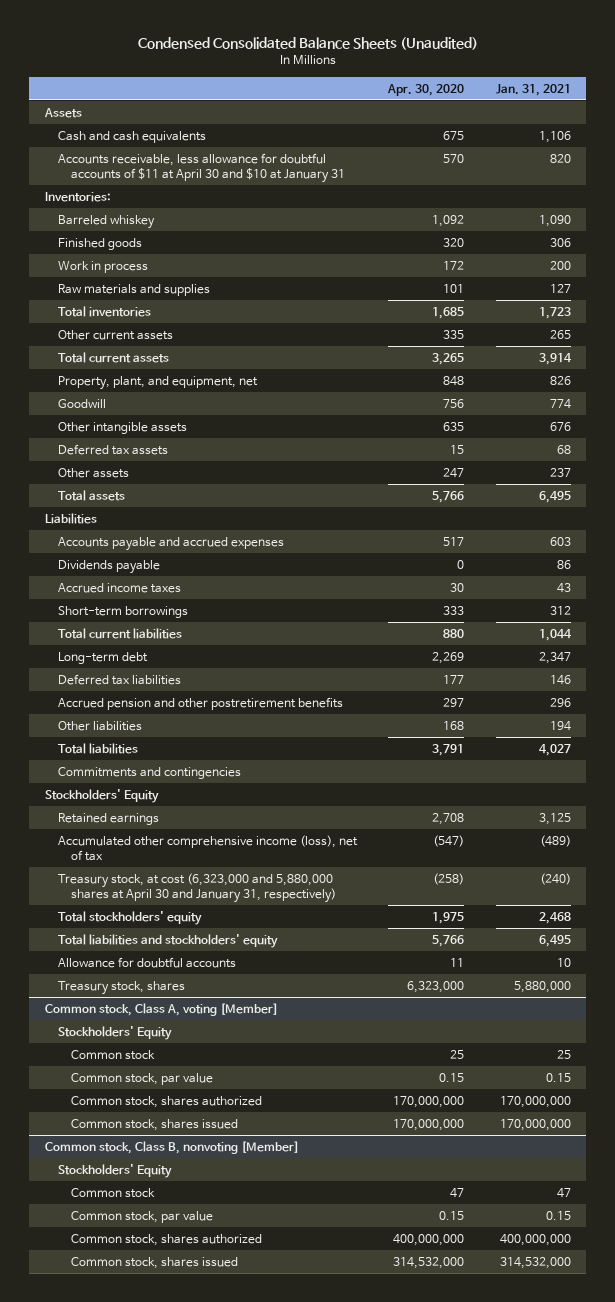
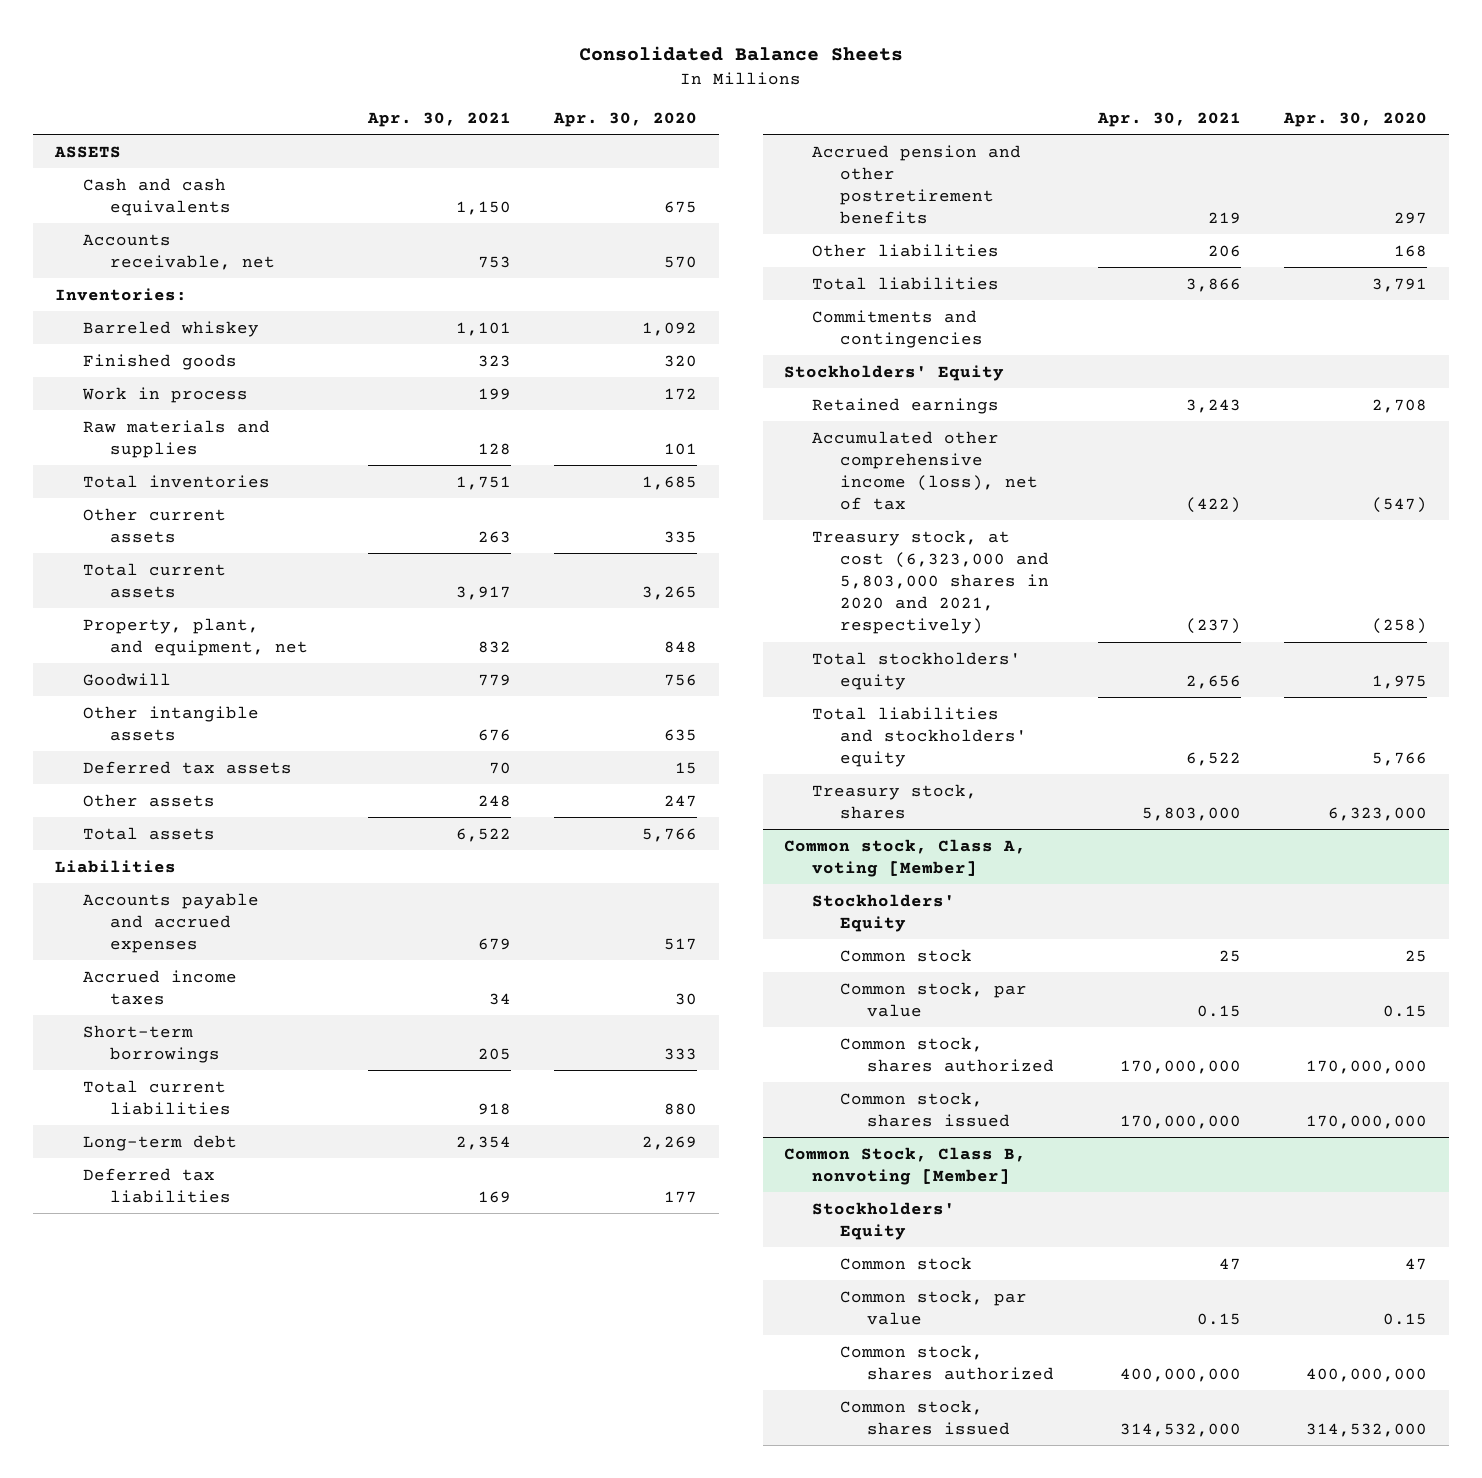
[137,36,478,50] Condensed Consolidated Balance Sheets (Unaudited) -> [578,46,903,62] Consolidated Balance Sheets
[495,83,571,96] Jan. 31, 2021 -> none
none -> [367,111,512,127] Apr. 30, 2021
[43,107,82,118] Assets -> [53,145,121,158] ASSETS
[58,152,346,184] Accounts receivable, less allowance for doubtful accounts of $11 at April 30 and $10 at January 31 -> [82,233,276,270] Accounts receivable, net
[58,559,161,574] Dividends payable -> none
[58,872,337,904] Treasury stock, at cost (6,323,000 and 5,880,000 shares at April 30 and January 31, respectively) -> [812,529,1049,634] Treasury stock, at cost (6,323,000 and 5,803,000 shares in 2020 and 2021, respectively)
[58,956,237,968] Allowance for doubtful accounts -> none
[44,1140,299,1154] Common stock, Class B, nonvoting [Member] -> [784,1146,1027,1185] Common Stock, Class B, nonvoting [Member]

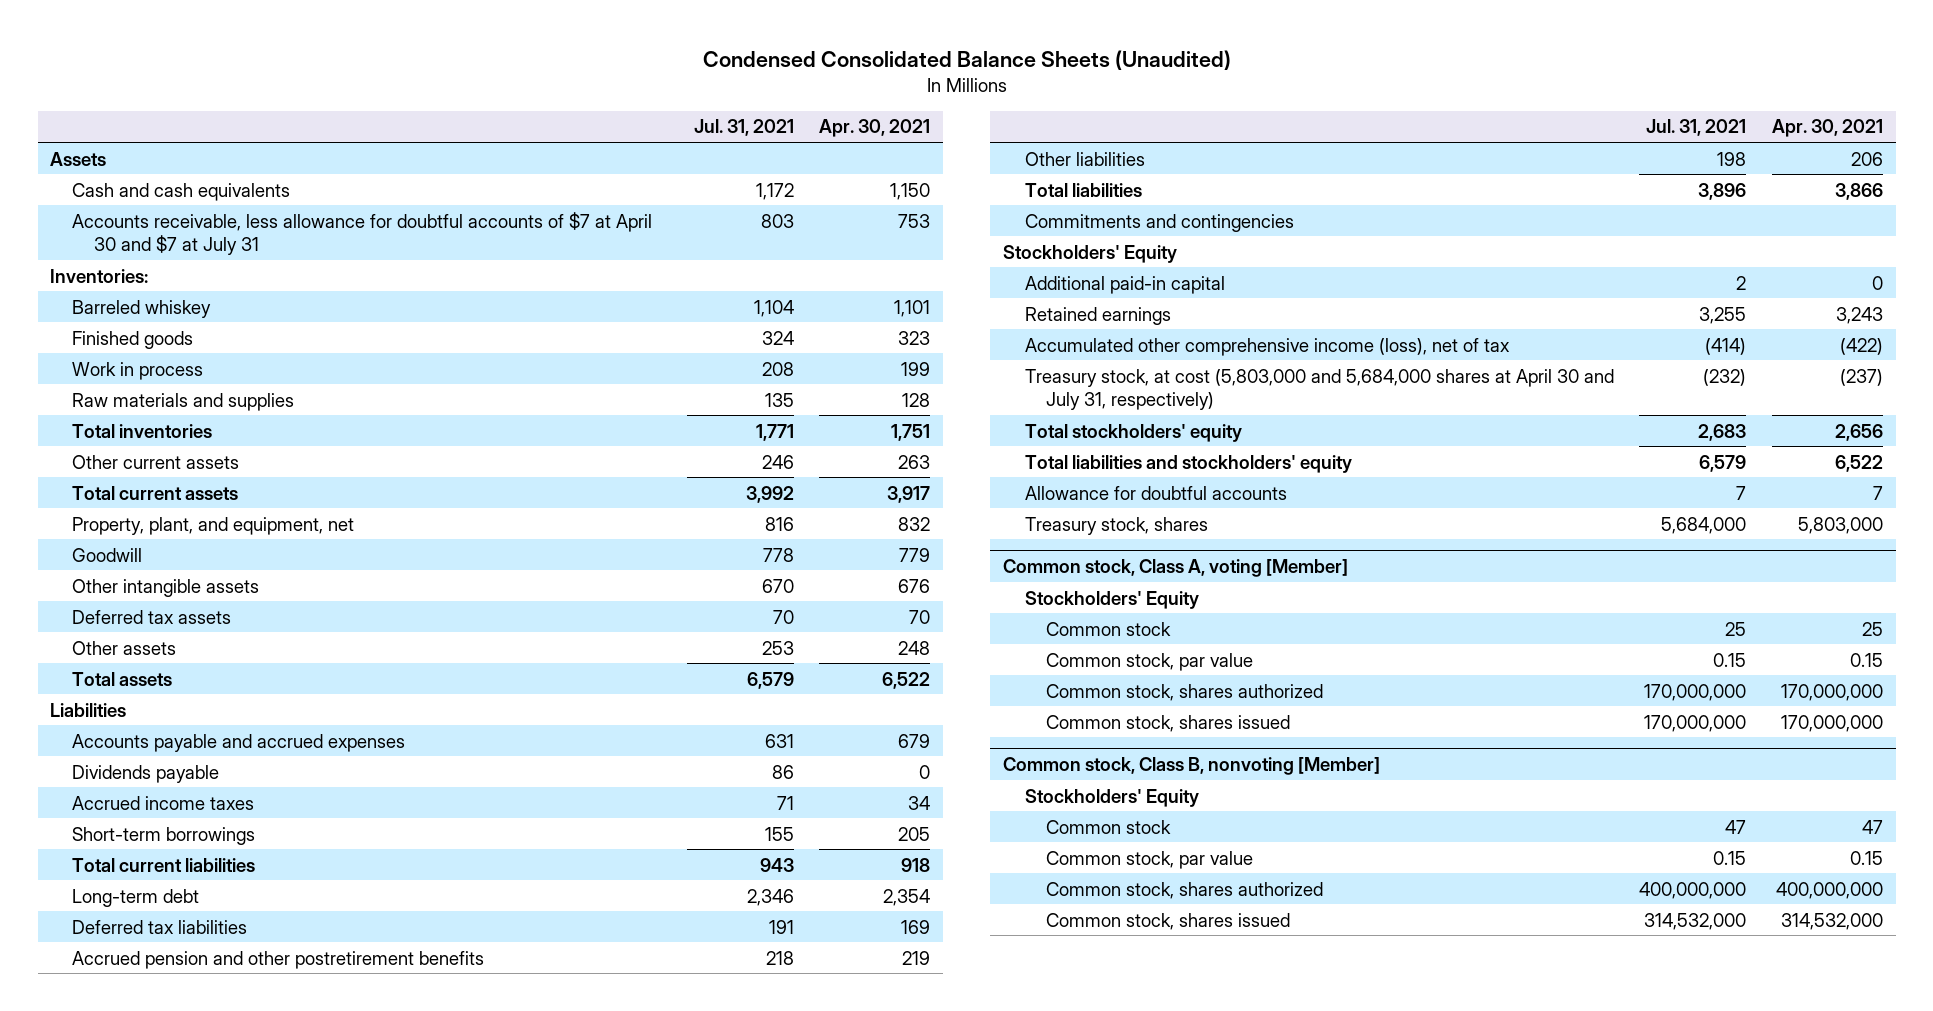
[578,46,903,62] Consolidated Balance Sheets -> [702,49,1231,70] Condensed Consolidated Balance Sheets (Unaudited)
[553,111,698,127] Apr. 30, 2020 -> none
none -> [693,119,794,137] Jul. 31, 2021
[53,145,121,158] ASSETS -> [50,151,107,166] Assets
[82,233,276,270] Accounts receivable, net -> [72,211,653,256] Accounts receivable, less allowance for doubtful accounts of $7 at April 30 and $7 at July 31
none -> [72,764,220,783] Dividends payable
none -> [1024,275,1225,294] Additional paid-in capital
[812,529,1049,634] Treasury stock, at cost (6,323,000 and 5,803,000 shares in 2020 and 2021, respectively) -> [1024,368,1614,411] Treasury stock, at cost (5,803,000 and 5,684,000 shares at April 30 and July 31, respectively)
none -> [1024,485,1287,500] Allowance for doubtful accounts
[784,1146,1027,1185] Common Stock, Class B, nonvoting [Member] -> [1003,757,1381,776] Common stock, Class B, nonvoting [Member]

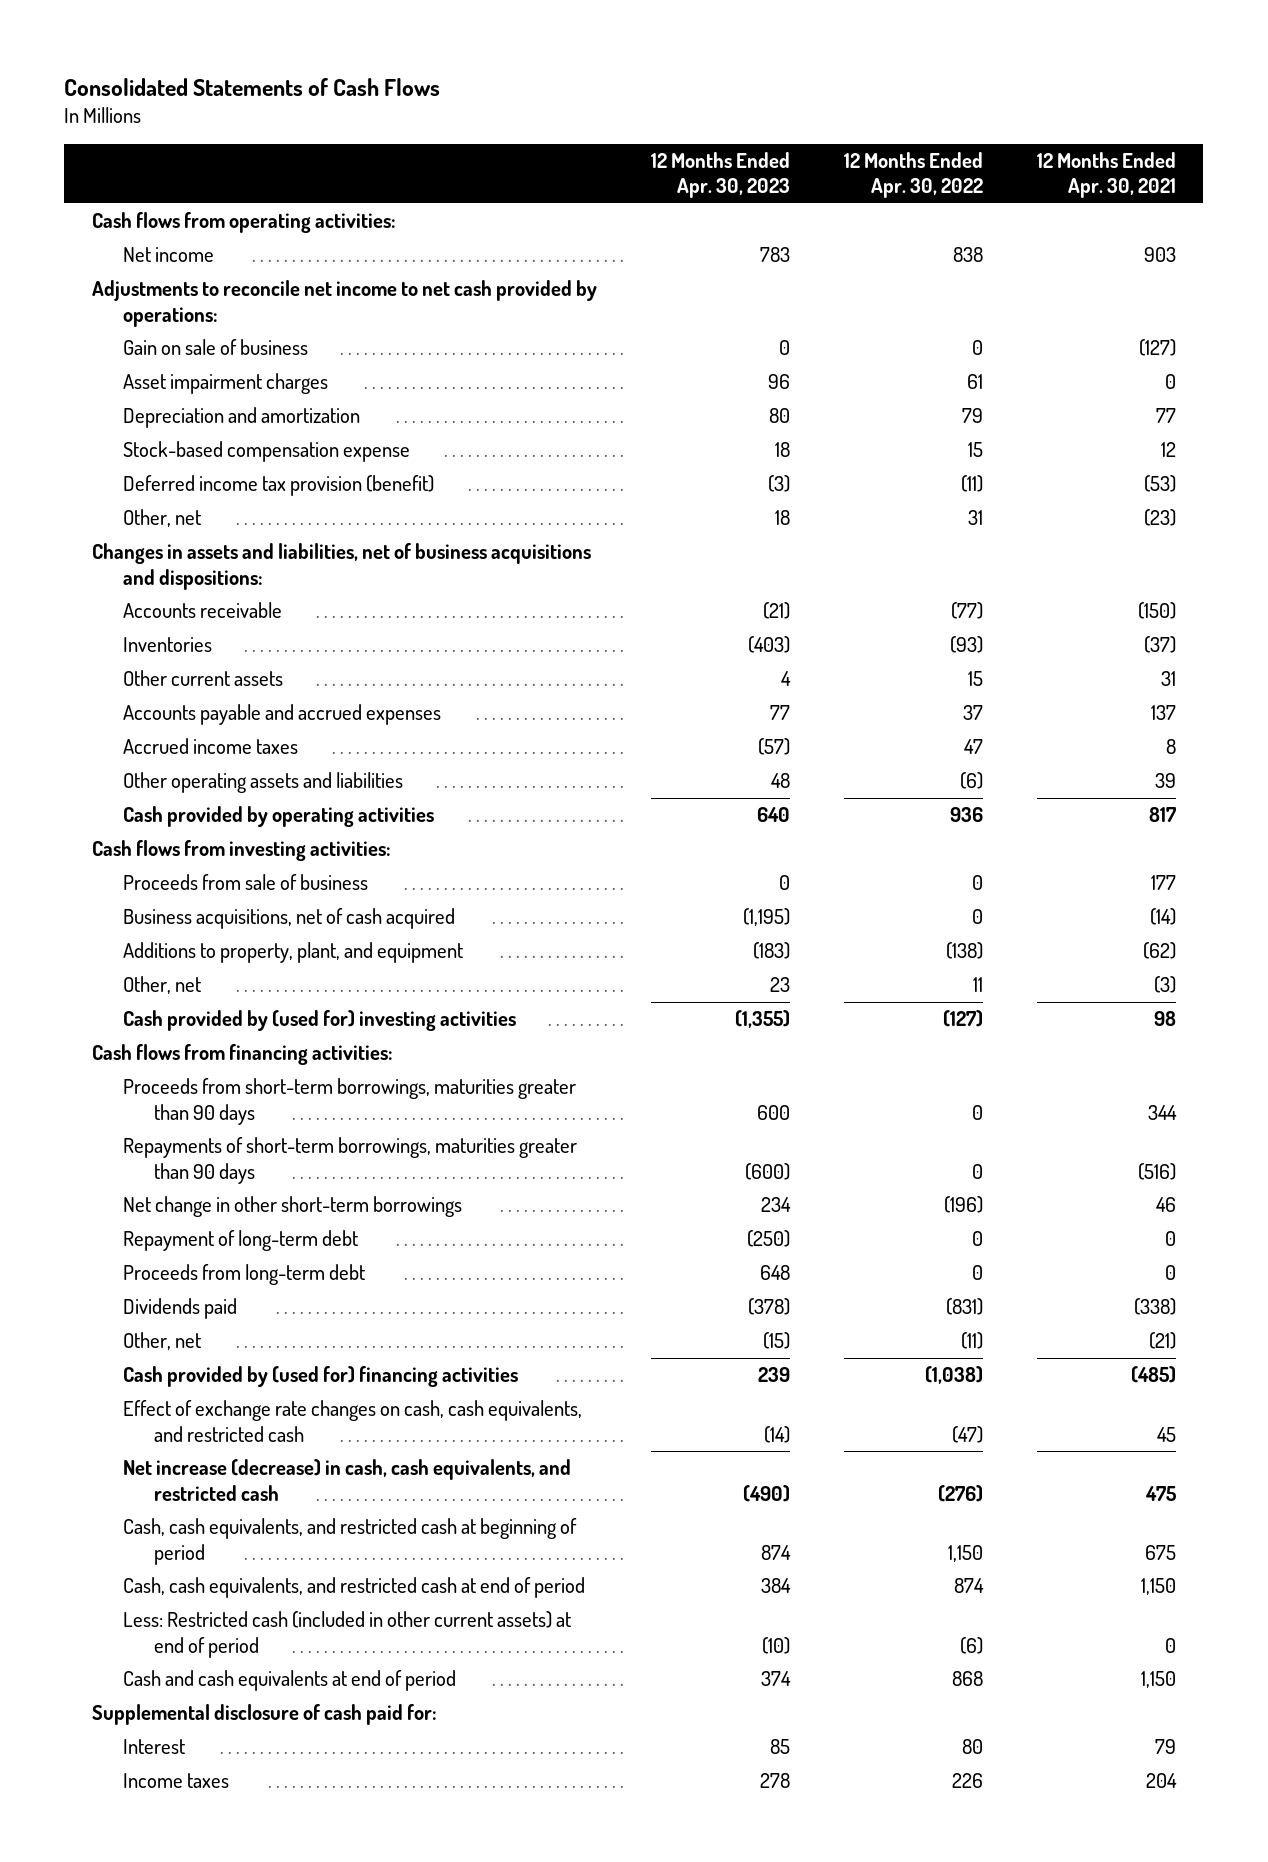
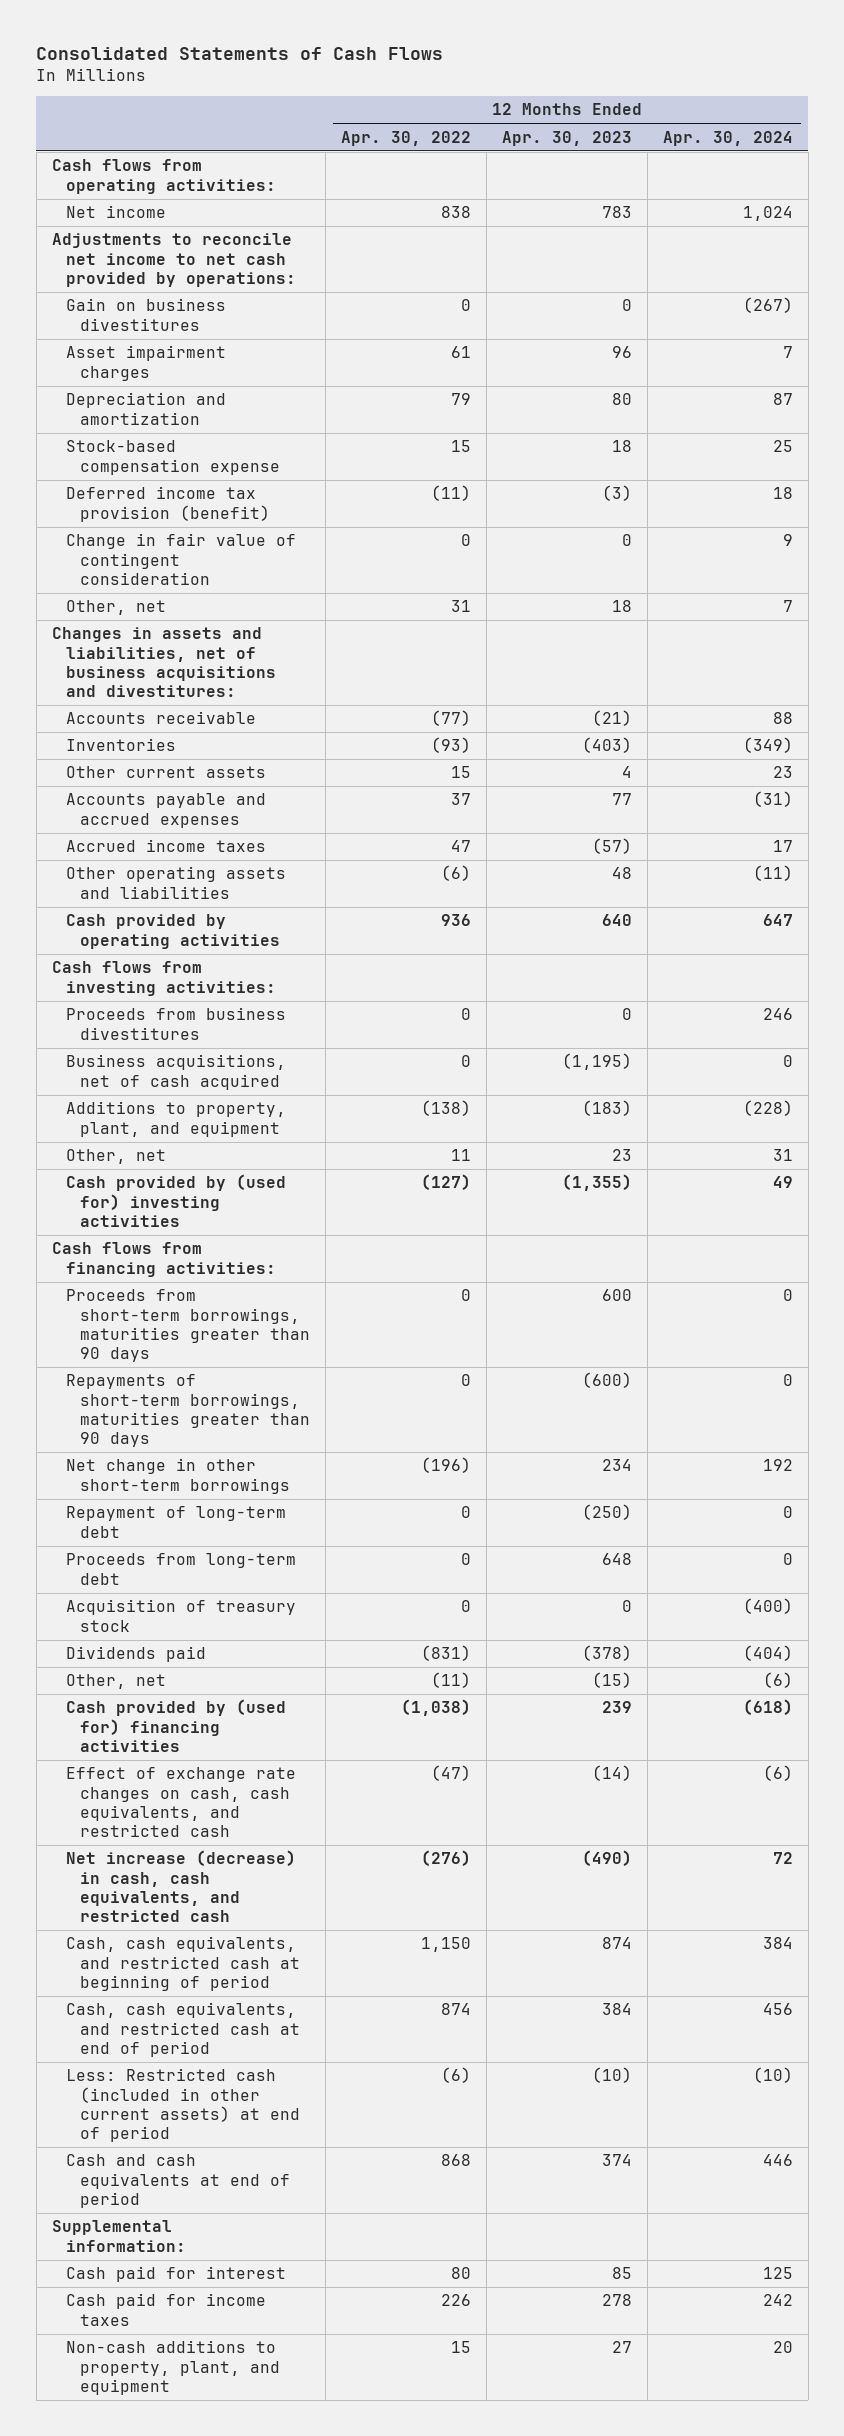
[1037,151,1177,199] 12 Months Ended Apr. 30, 2021 -> none
none -> [662,130,793,146] Apr. 30, 2024
[122,339,308,356] Gain on sale of business -> [65,298,226,331] Gain on business divestitures
none -> [65,533,296,585] Change in fair value of contingent consideration
[91,543,591,590] Changes in assets and liabilities, net of business acquisitions and dispositions: -> [51,627,276,697] Changes in assets and liabilities, net of business acquisitions and divestitures:
[122,874,368,891] Proceeds from sale of business -> [65,1007,286,1040] Proceeds from business divestitures
none -> [65,1599,296,1632] Acquisition of treasury stock
[91,1704,437,1726] Supplemental disclosure of cash paid for: -> [51,2220,186,2252] Supplemental information:
[122,1739,185,1755] Interest -> [65,2266,286,2283] Cash paid for interest
[122,1773,229,1789] Income taxes -> [65,2293,266,2326] Cash paid for income taxes
none -> [65,2340,281,2395] Non-cash additions to property, plant, and equipment

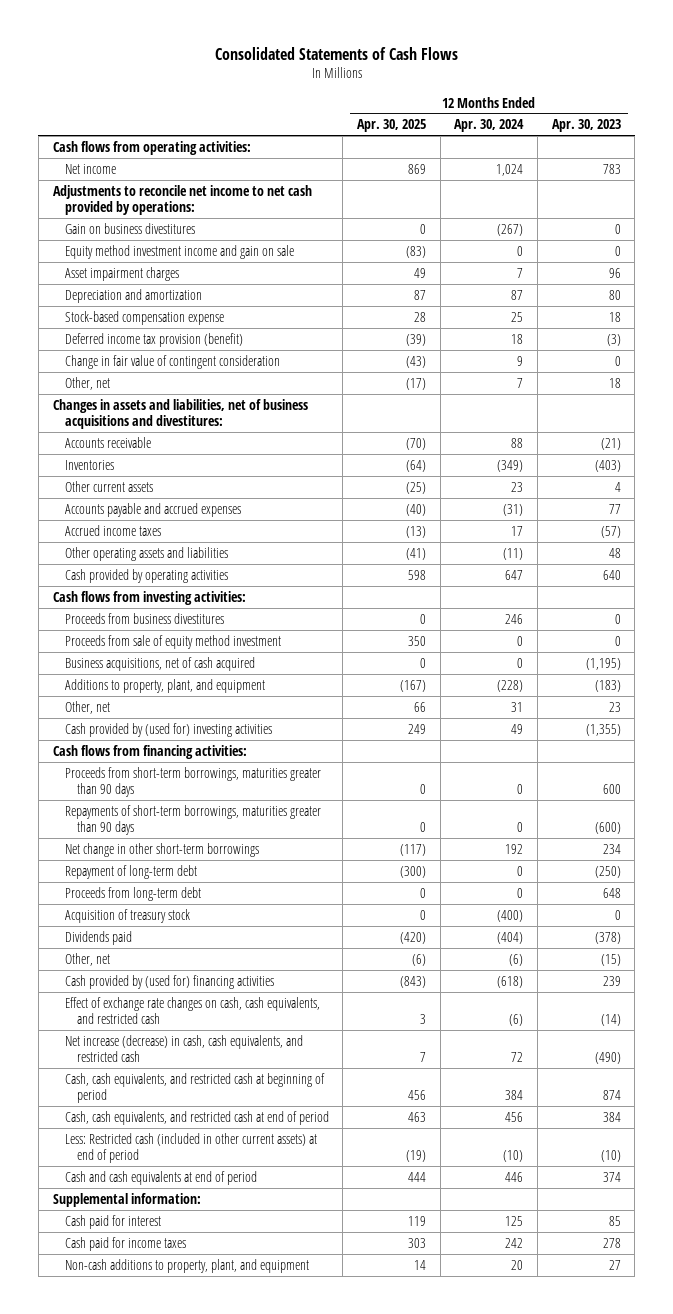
[340,130,471,146] Apr. 30, 2022 -> none
none -> [357,119,427,133] Apr. 30, 2025
none -> [64,244,294,259] Equity method investment income and gain on sale
none -> [64,634,281,649] Proceeds from sale of equity method investment

